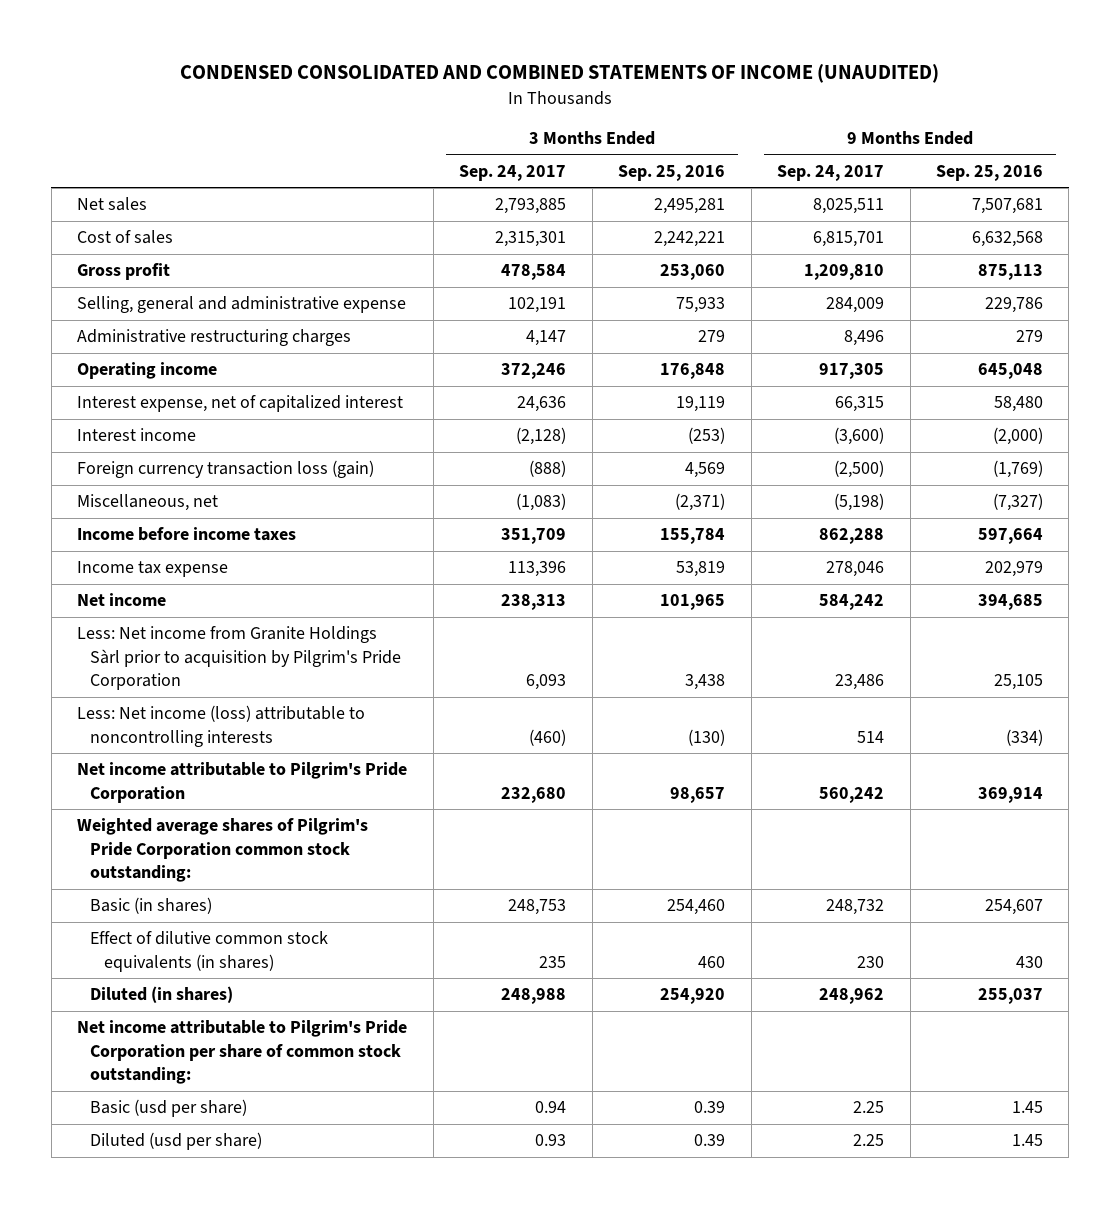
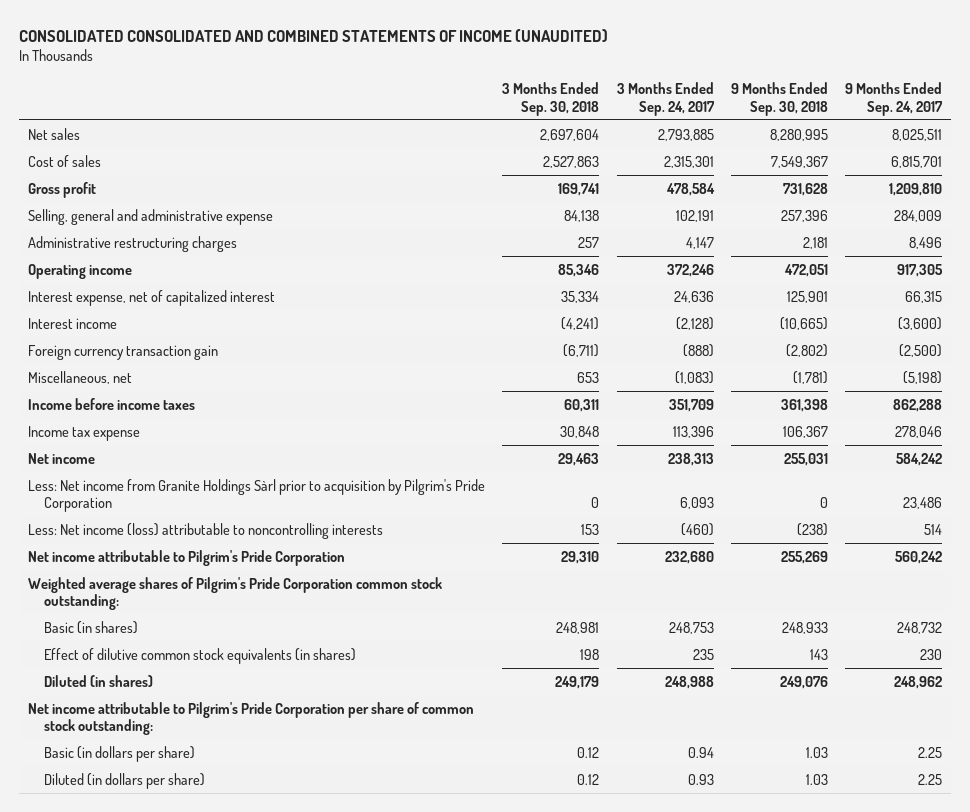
[180,64,940,84] CONDENSED CONSOLIDATED AND COMBINED STATEMENTS OF INCOME (UNAUDITED) -> [19,28,609,42] CONSOLIDATED CONSOLIDATED AND COMBINED STATEMENTS OF INCOME (UNAUDITED)
[618,164,726,181] Sep. 25, 2016 -> none
[935,164,1043,181] Sep. 25, 2016 -> none
none -> [502,82,600,116] 3 Months Ended Sep. 30, 2018
none -> [731,82,829,116] 9 Months Ended Sep. 30, 2018
[77,460,375,479] Foreign currency transaction loss (gain) -> [28,344,219,360] Foreign currency transaction gain
[90,1099,248,1118] Basic (usd per share) -> [44,745,196,762] Basic (in dollars per share)
[90,1132,263,1151] Diluted (usd per share) -> [44,772,206,789] Diluted (in dollars per share)

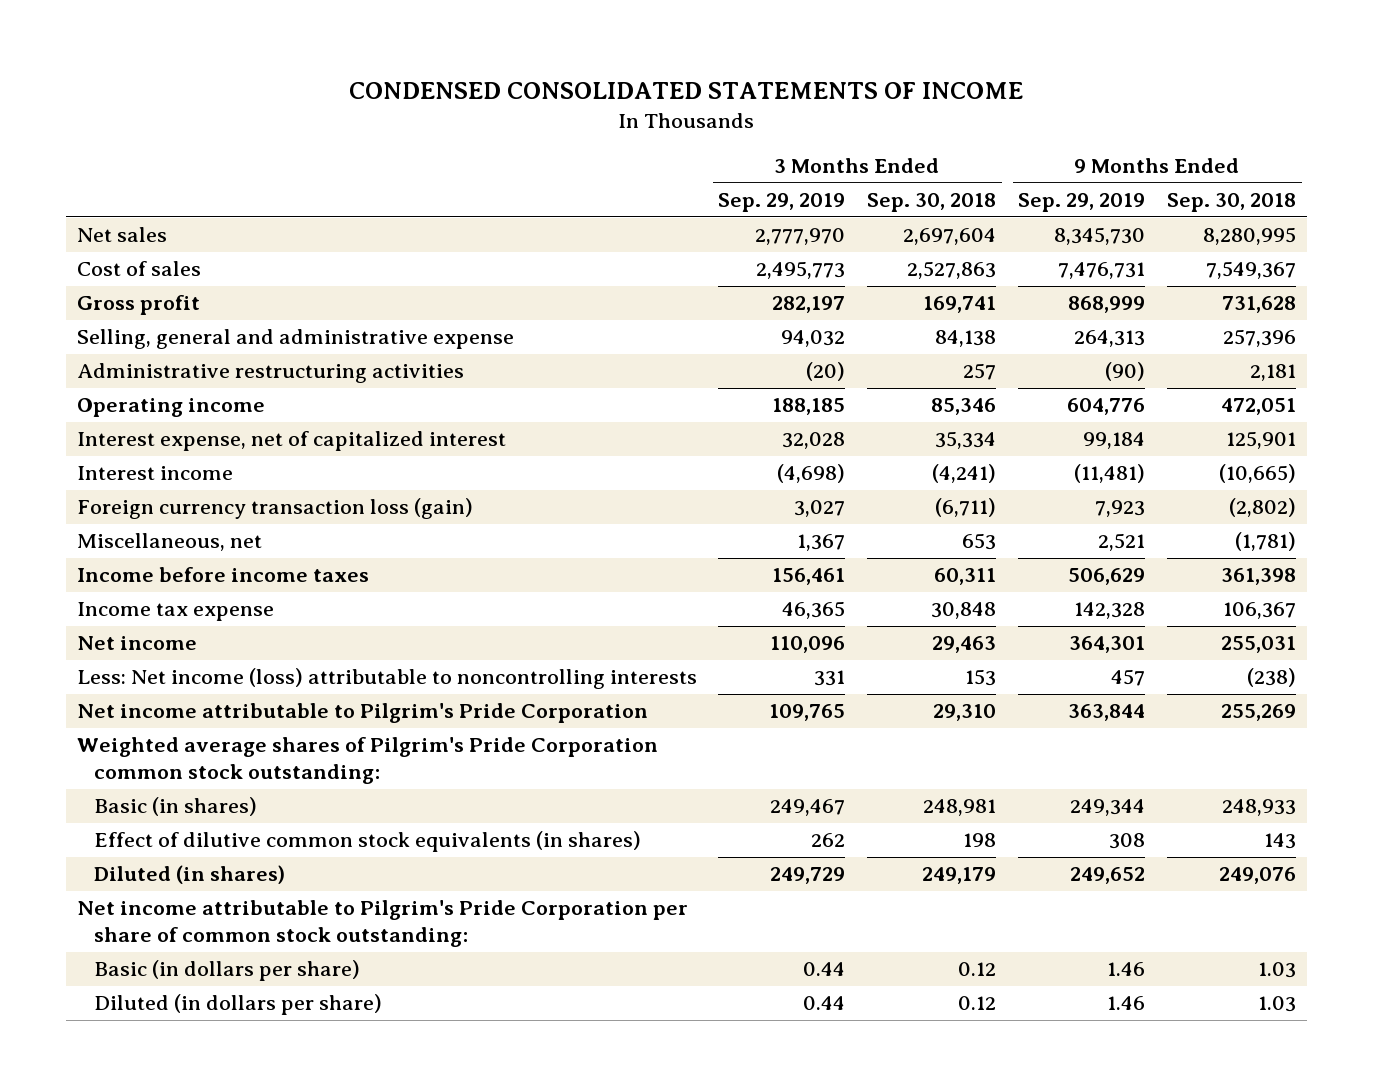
[19,28,609,42] CONSOLIDATED CONSOLIDATED AND COMBINED STATEMENTS OF INCOME (UNAUDITED) -> [349,81,1024,99] CONDENSED CONSOLIDATED STATEMENTS OF INCOME
[616,82,715,116] 3 Months Ended Sep. 24, 2017 -> none
[845,82,944,116] 9 Months Ended Sep. 24, 2017 -> none
none -> [718,193,846,213] Sep. 29, 2019
none -> [1018,193,1146,213] Sep. 29, 2019
[28,235,238,252] Administrative restructuring charges -> [76,363,464,384] Administrative restructuring activities
[28,344,219,360] Foreign currency transaction gain -> [76,498,473,520] Foreign currency transaction loss (gain)
[28,478,486,512] Less: Net income from Granite Holdings Sàrl prior to acquisition by Pilgrim's Pride Corporation -> none

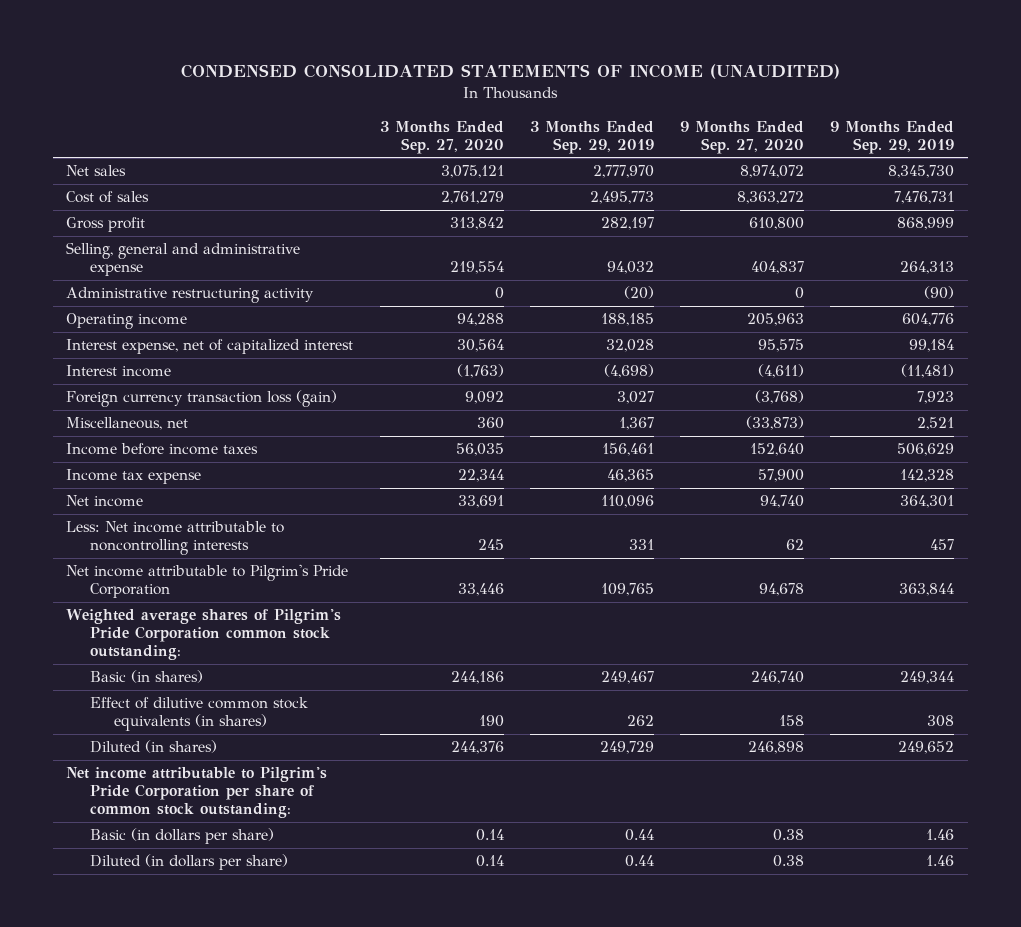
[349,81,1024,99] CONDENSED CONSOLIDATED STATEMENTS OF INCOME -> [181,64,841,80] CONDENSED CONSOLIDATED STATEMENTS OF INCOME (UNAUDITED)
[867,193,997,213] Sep. 30, 2018 -> none
[1167,193,1297,213] Sep. 30, 2018 -> none
none -> [379,120,504,154] 3 Months Ended Sep. 27, 2020
none -> [680,120,805,154] 9 Months Ended Sep. 27, 2020
[76,363,464,384] Administrative restructuring activities -> [66,287,315,304] Administrative restructuring activity
[76,668,697,690] Less: Net income (loss) attributable to noncontrolling interests -> [66,521,285,556] Less: Net income attributable to noncontrolling interests

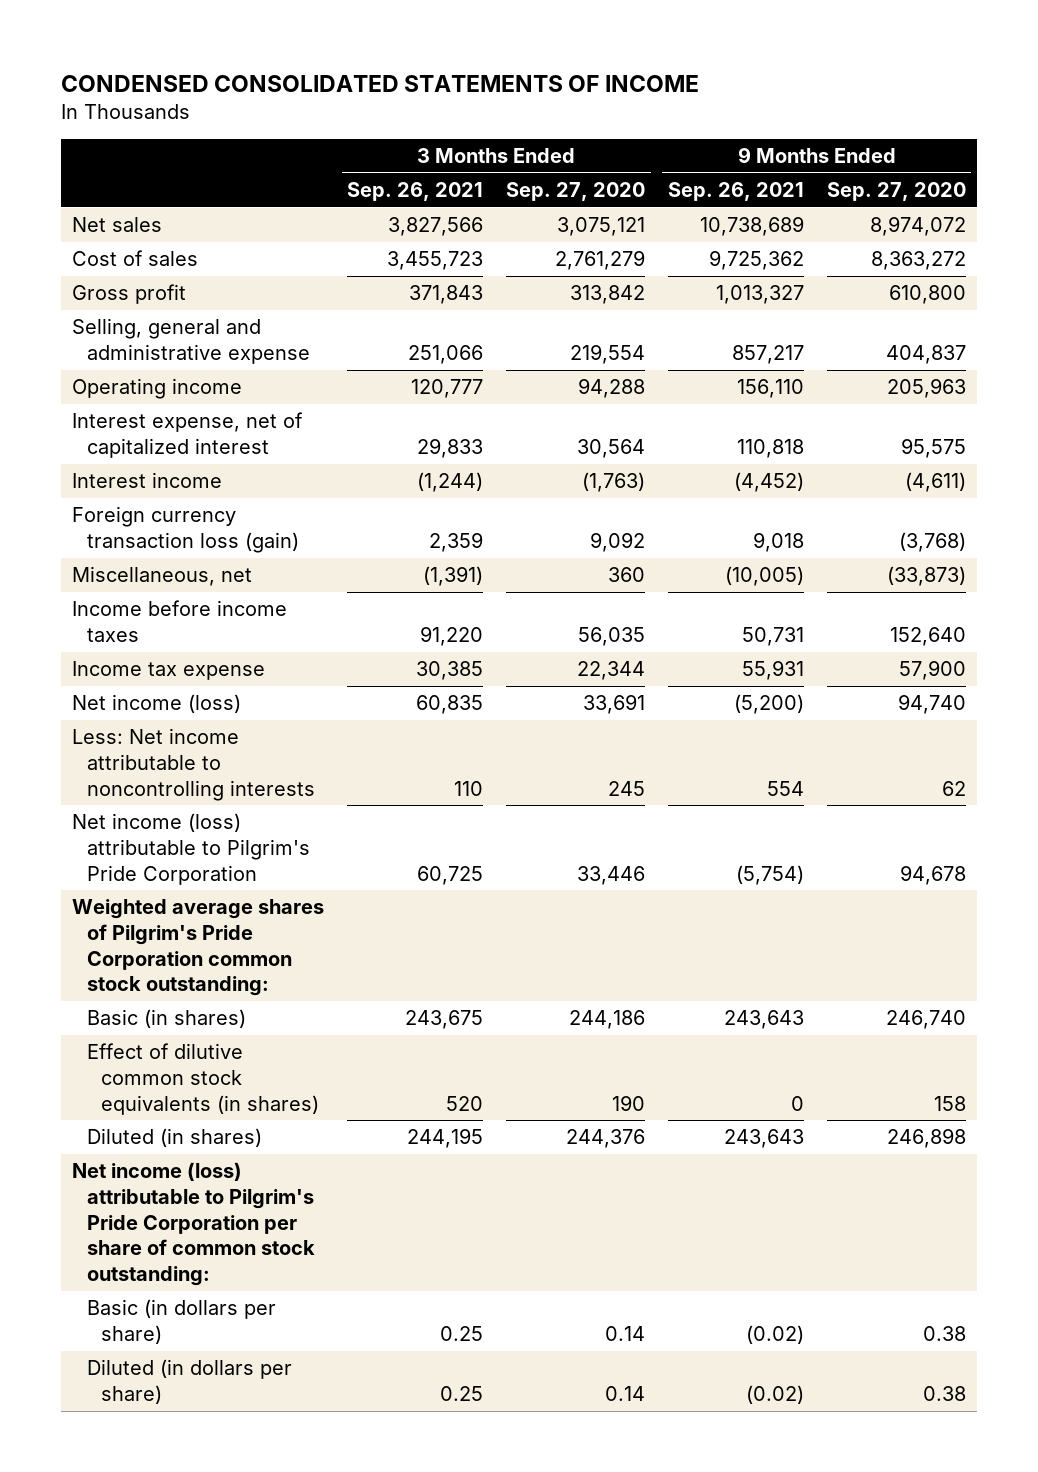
[181,64,841,80] CONDENSED CONSOLIDATED STATEMENTS OF INCOME (UNAUDITED) -> [61,75,700,93] CONDENSED CONSOLIDATED STATEMENTS OF INCOME
[529,120,654,154] 3 Months Ended Sep. 29, 2019 -> none
[830,120,955,154] 9 Months Ended Sep. 29, 2019 -> none
none -> [347,181,484,201] Sep. 26, 2021
none -> [667,181,804,201] Sep. 26, 2021
[66,287,315,304] Administrative restructuring activity -> none
[66,495,144,508] Net income -> [72,694,242,714] Net income (loss)
[66,564,349,599] Net income attributable to Pilgrim's Pride Corporation -> [72,813,310,885] Net income (loss) attributable to Pilgrim's Pride Corporation
[66,767,328,819] Net income attributable to Pilgrim's Pride Corporation per share of common stock outstanding: -> [72,1162,315,1286] Net income (loss) attributable to Pilgrim's Pride Corporation per share of common stock outstanding:

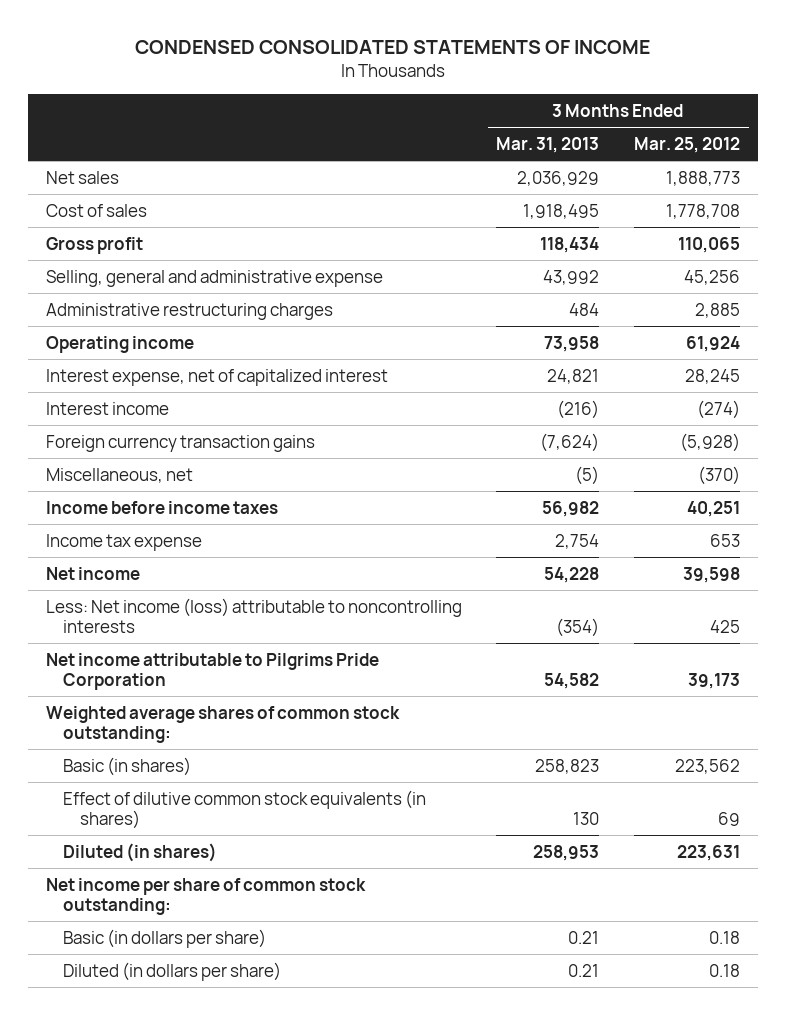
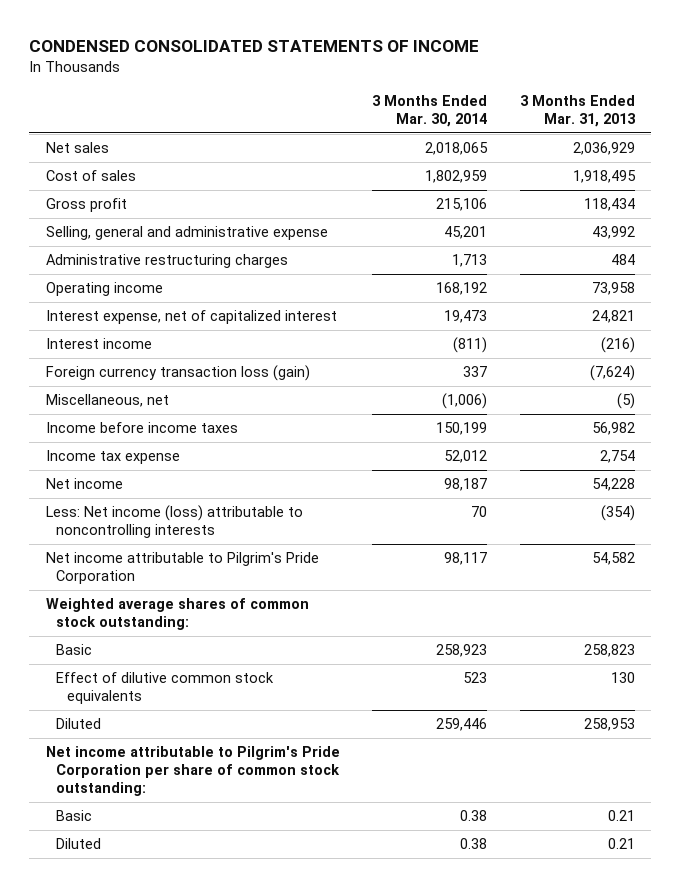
[634,136,741,153] Mar. 25, 2012 -> none
none -> [372,95,488,127] 3 Months Ended Mar. 30, 2014
[45,434,315,452] Foreign currency transaction gains -> [45,365,310,382] Foreign currency transaction loss (gain)
[45,652,379,690] Net income attributable to Pilgrims Pride Corporation -> [45,552,319,585] Net income attributable to Pilgrim's Pride Corporation
[62,756,191,776] Basic (in shares) -> [56,644,93,656] Basic
[62,789,426,829] Effect of dilutive common stock equivalents (in shares) -> [56,672,275,705] Effect of dilutive common stock equivalents
[62,842,217,862] Diluted (in shares) -> [56,718,102,730] Diluted
[45,877,366,915] Net income per share of common stock outstanding: -> [45,746,341,796] Net income attributable to Pilgrim's Pride Corporation per share of common stock outstanding:
[62,928,266,948] Basic (in dollars per share) -> [56,810,93,822] Basic
[62,961,281,981] Diluted (in dollars per share) -> [56,838,102,850] Diluted

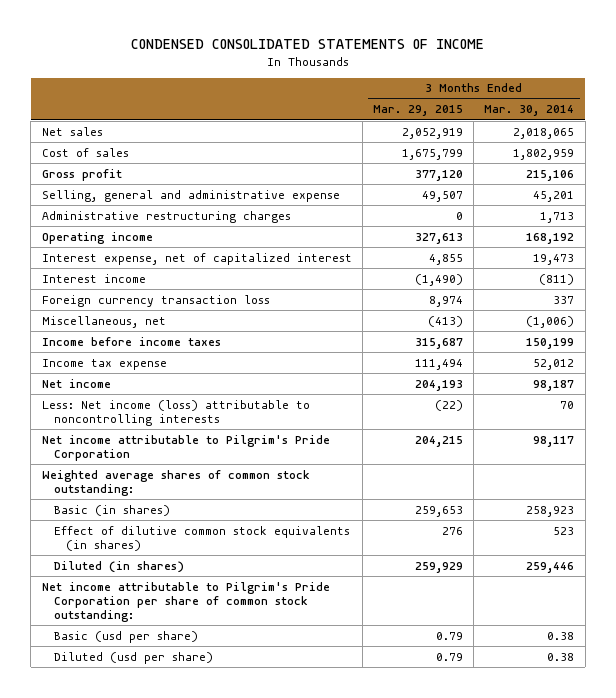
[519,95,636,127] 3 Months Ended Mar. 31, 2013 -> none
none -> [372,105,463,117] Mar. 29, 2015
[45,365,310,382] Foreign currency transaction loss (gain) -> [41,294,270,307] Foreign currency transaction loss
[56,644,93,656] Basic -> [53,504,170,516] Basic (in shares)
[56,672,275,705] Effect of dilutive common stock equivalents -> [53,525,350,551] Effect of dilutive common stock equivalents (in shares)
[56,718,102,730] Diluted -> [53,560,184,573] Diluted (in shares)
[56,810,93,822] Basic -> [53,630,198,643] Basic (usd per share)
[56,838,102,850] Diluted -> [53,651,213,664] Diluted (usd per share)

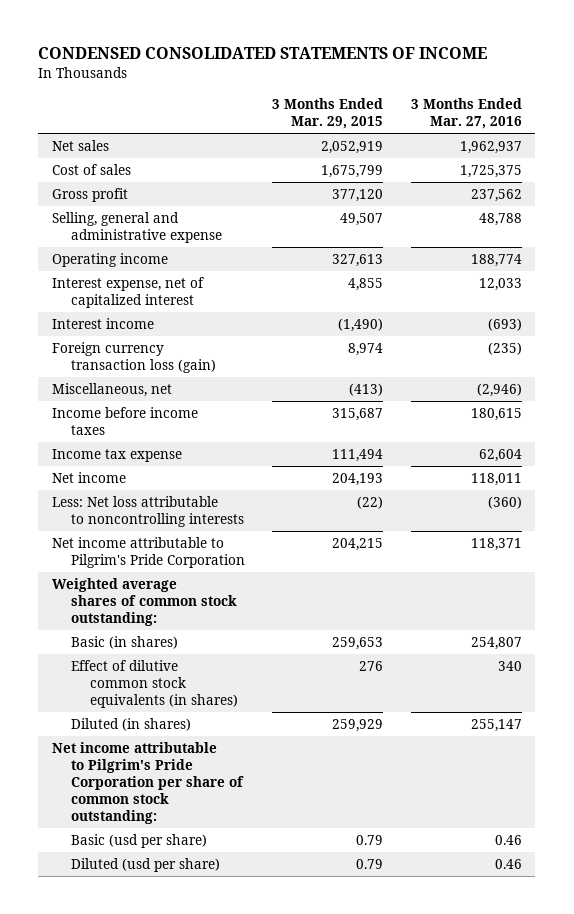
[484,105,575,117] Mar. 30, 2014 -> none
none -> [410,97,522,129] 3 Months Ended Mar. 27, 2016
[41,210,291,223] Administrative restructuring charges -> none
[41,294,270,307] Foreign currency transaction loss -> [51,342,216,374] Foreign currency transaction loss (gain)
[41,399,310,426] Less: Net income (loss) attributable to noncontrolling interests -> [51,496,244,528] Less: Net loss attributable to noncontrolling interests

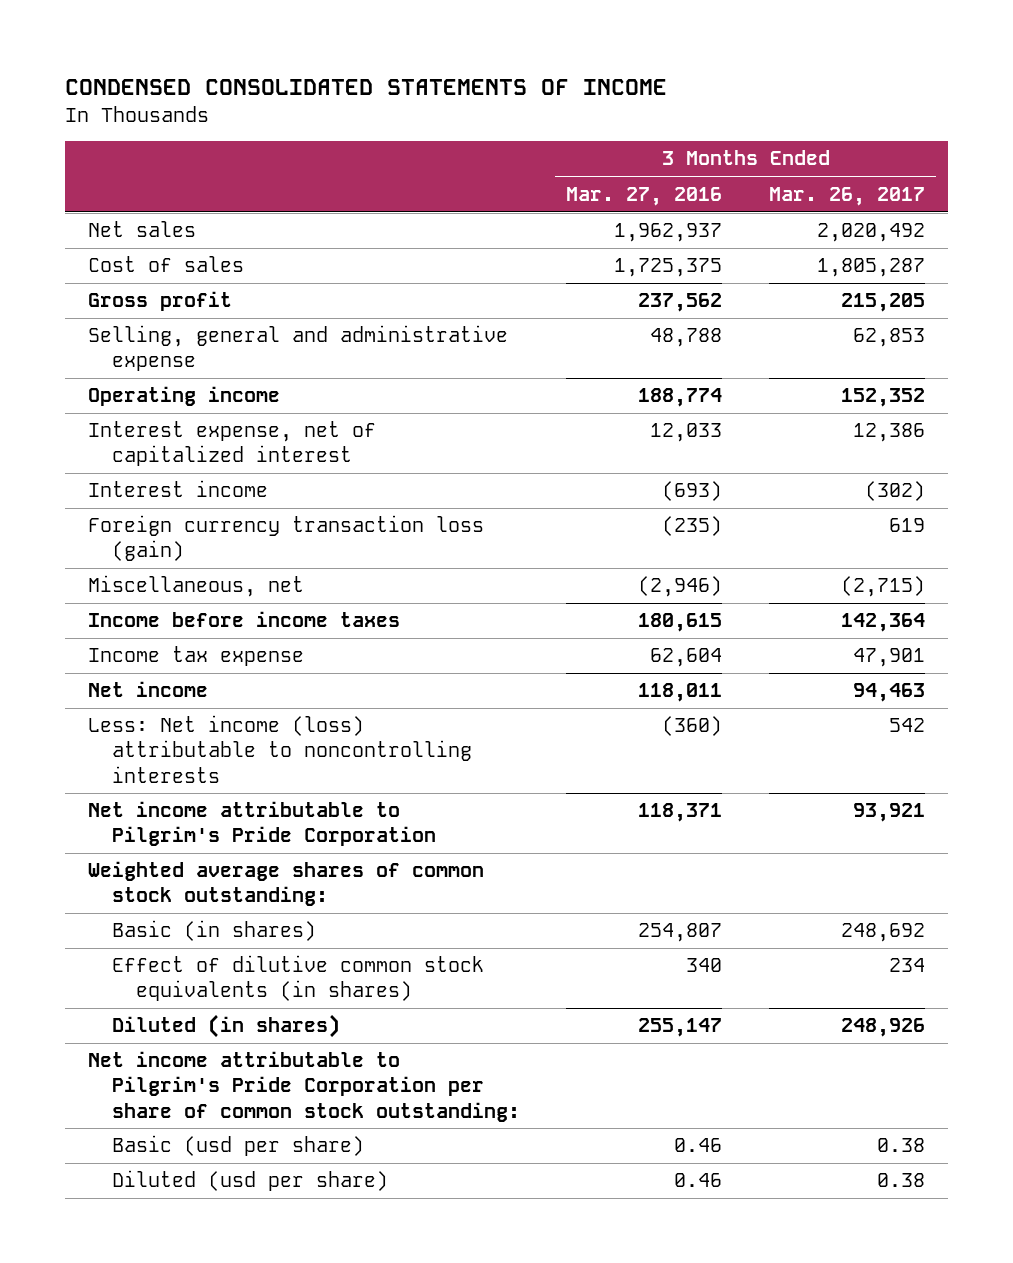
[272,97,384,129] 3 Months Ended Mar. 29, 2015 -> none
none -> [768,186,925,206] Mar. 26, 2017
[51,496,244,528] Less: Net loss attributable to noncontrolling interests -> [88,715,472,783] Less: Net income (loss) attributable to noncontrolling interests

